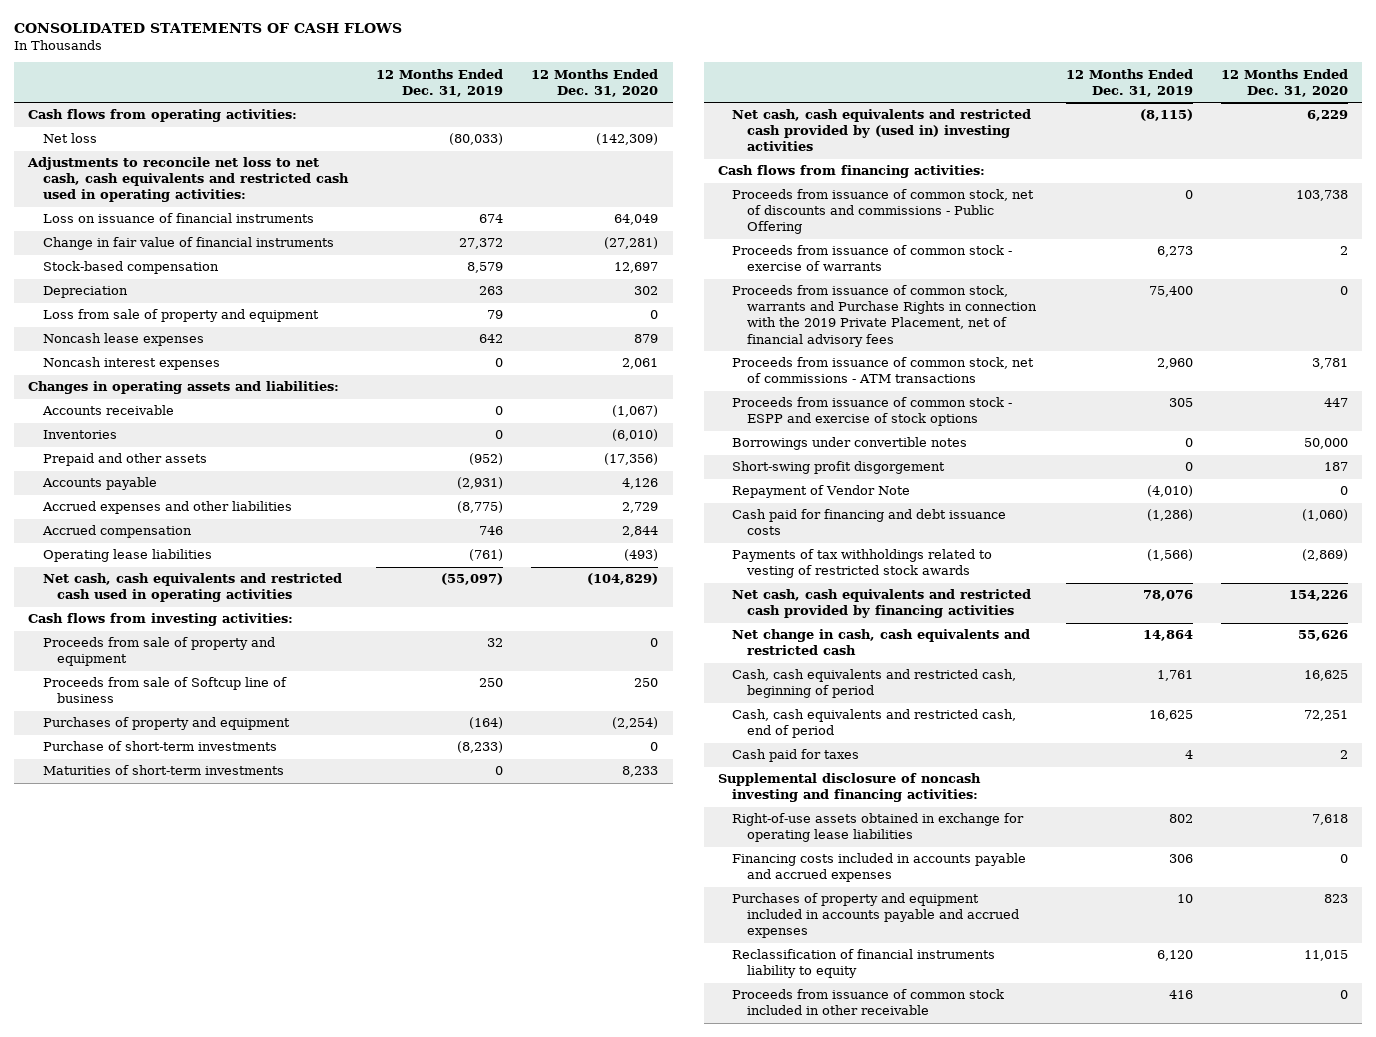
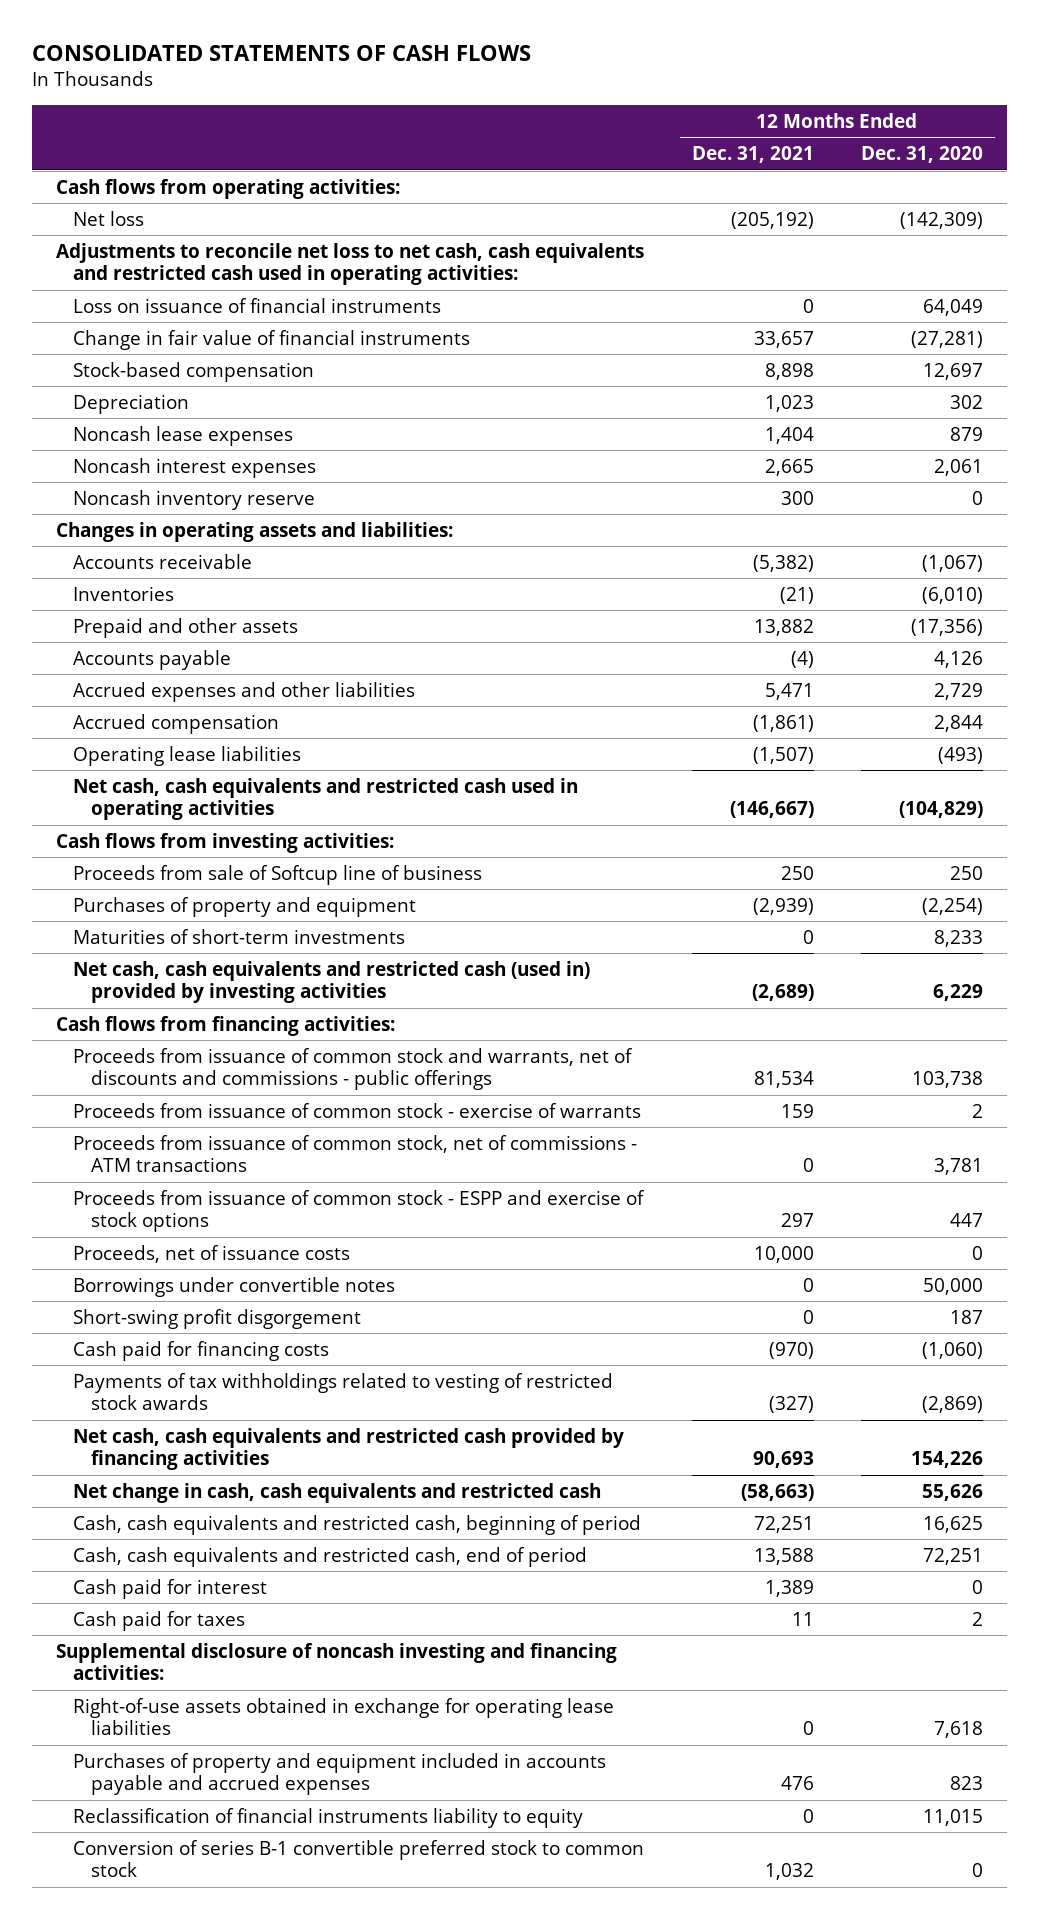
[376,68,504,97] 12 Months Ended Dec. 31, 2019 -> none
none -> [691,145,814,163] Dec. 31, 2021
[42,309,319,323] Loss from sale of property and equipment -> none
none -> [73,489,316,510] Noncash inventory reserve
[42,637,275,667] Proceeds from sale of property and equipment -> none
[42,741,277,752] Purchase of short-term investments -> none
[732,109,1032,152] Net cash, cash equivalents and restricted cash provided by (used in) investing activities -> [73,960,591,1004] Net cash, cash equivalents and restricted cash (used in) provided by investing activities
[732,189,1035,235] Proceeds from issuance of common stock, net of discounts and commissions - Public Offering -> [73,1047,634,1091] Proceeds from issuance of common stock and warrants, net of discounts and commissions - public offerings
[732,285,1037,347] Proceeds from issuance of common stock, warrants and Purchase Rights in connection with the 2019 Private Placement, net of financial advisory fees -> none
none -> [73,1244,351,1263] Proceeds, net of issuance costs
[732,485,911,499] Repayment of Vendor Note -> none
[732,509,1007,536] Cash paid for financing and debt issuance costs -> [73,1340,330,1361] Cash paid for financing costs
none -> [73,1578,268,1599] Cash paid for interest
[732,853,1027,883] Financing costs included in accounts payable and accrued expenses -> none
[732,989,1005,1016] Proceeds from issuance of common stock included in other receivable -> none
none -> [73,1839,645,1878] Conversion of series B-1 convertible preferred stock to common stock

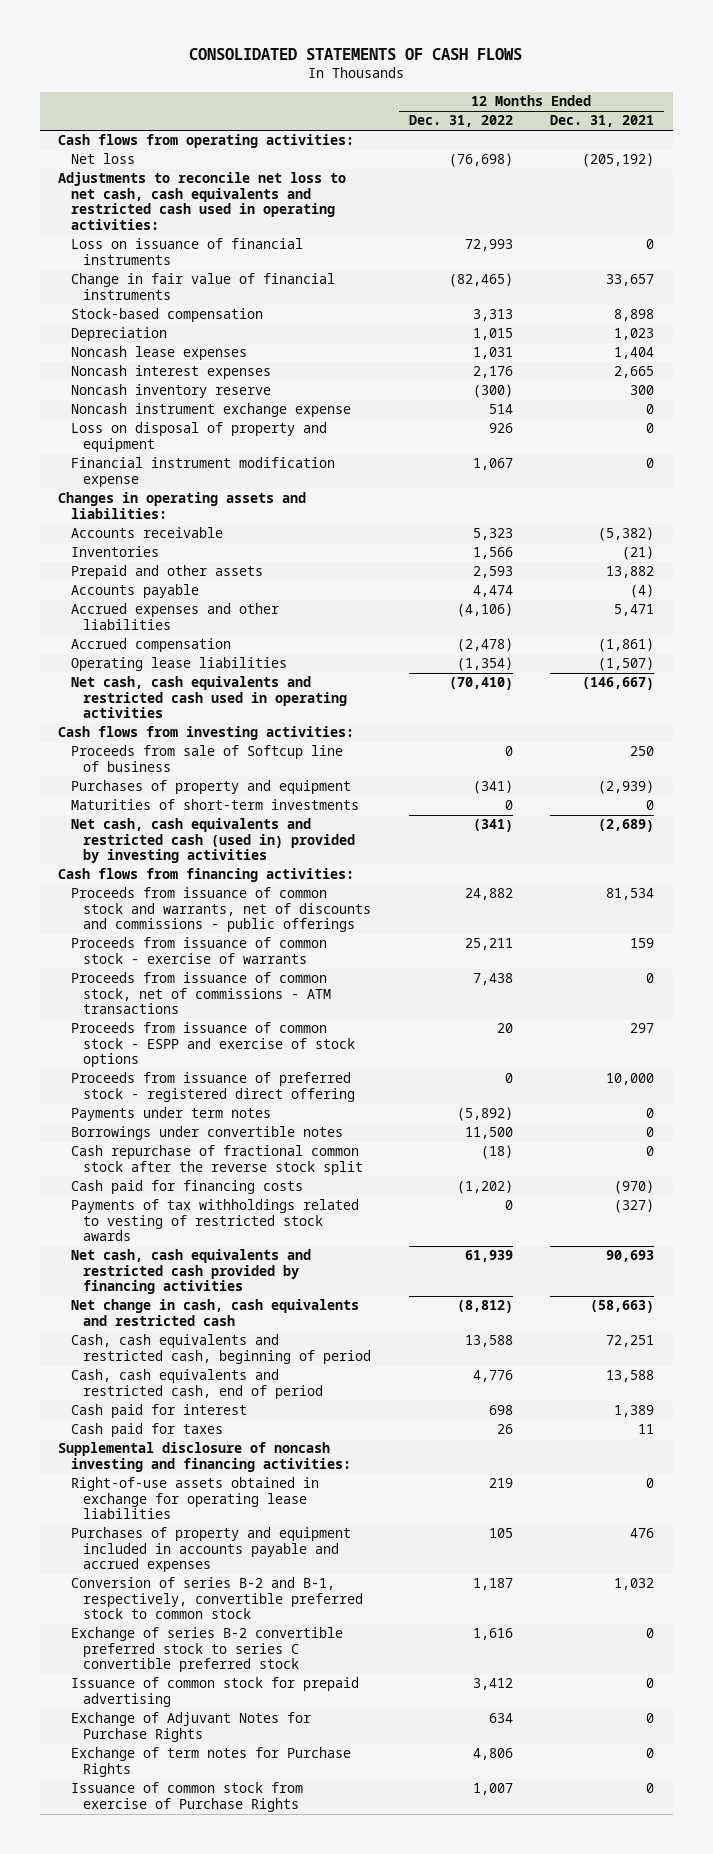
[861,145,984,163] Dec. 31, 2020 -> none
none -> [408,115,513,128] Dec. 31, 2022
none -> [70,403,351,418] Noncash instrument exchange expense
none -> [70,422,327,452] Loss on disposal of property and equipment
none -> [70,457,335,487] Financial instrument modification expense
[73,1244,351,1263] Proceeds, net of issuance costs -> [70,1072,355,1102] Proceeds from issuance of preferred stock - registered direct offering
none -> [70,1107,271,1122] Payments under term notes
[73,1308,362,1329] Short-swing profit disgorgement -> none
none -> [70,1145,363,1175] Cash repurchase of fractional common stock after the reverse stock split
[73,1807,584,1828] Reclassification of financial instruments liability to equity -> none
[73,1839,645,1878] Conversion of series B-1 convertible preferred stock to common stock -> [70,1577,363,1620] Conversion of series B-2 and B-1, respectively, convertible preferred stock to common stock
none -> [70,1627,343,1673] Exchange of series B-2 convertible preferred stock to series C convertible preferred stock
none -> [70,1677,359,1707] Issuance of common stock for prepaid advertising
none -> [70,1712,311,1742] Exchange of Adjuvant Notes for Purchase Rights
none -> [70,1747,351,1777] Exchange of term notes for Purchase Rights
none -> [70,1782,303,1812] Issuance of common stock from exercise of Purchase Rights

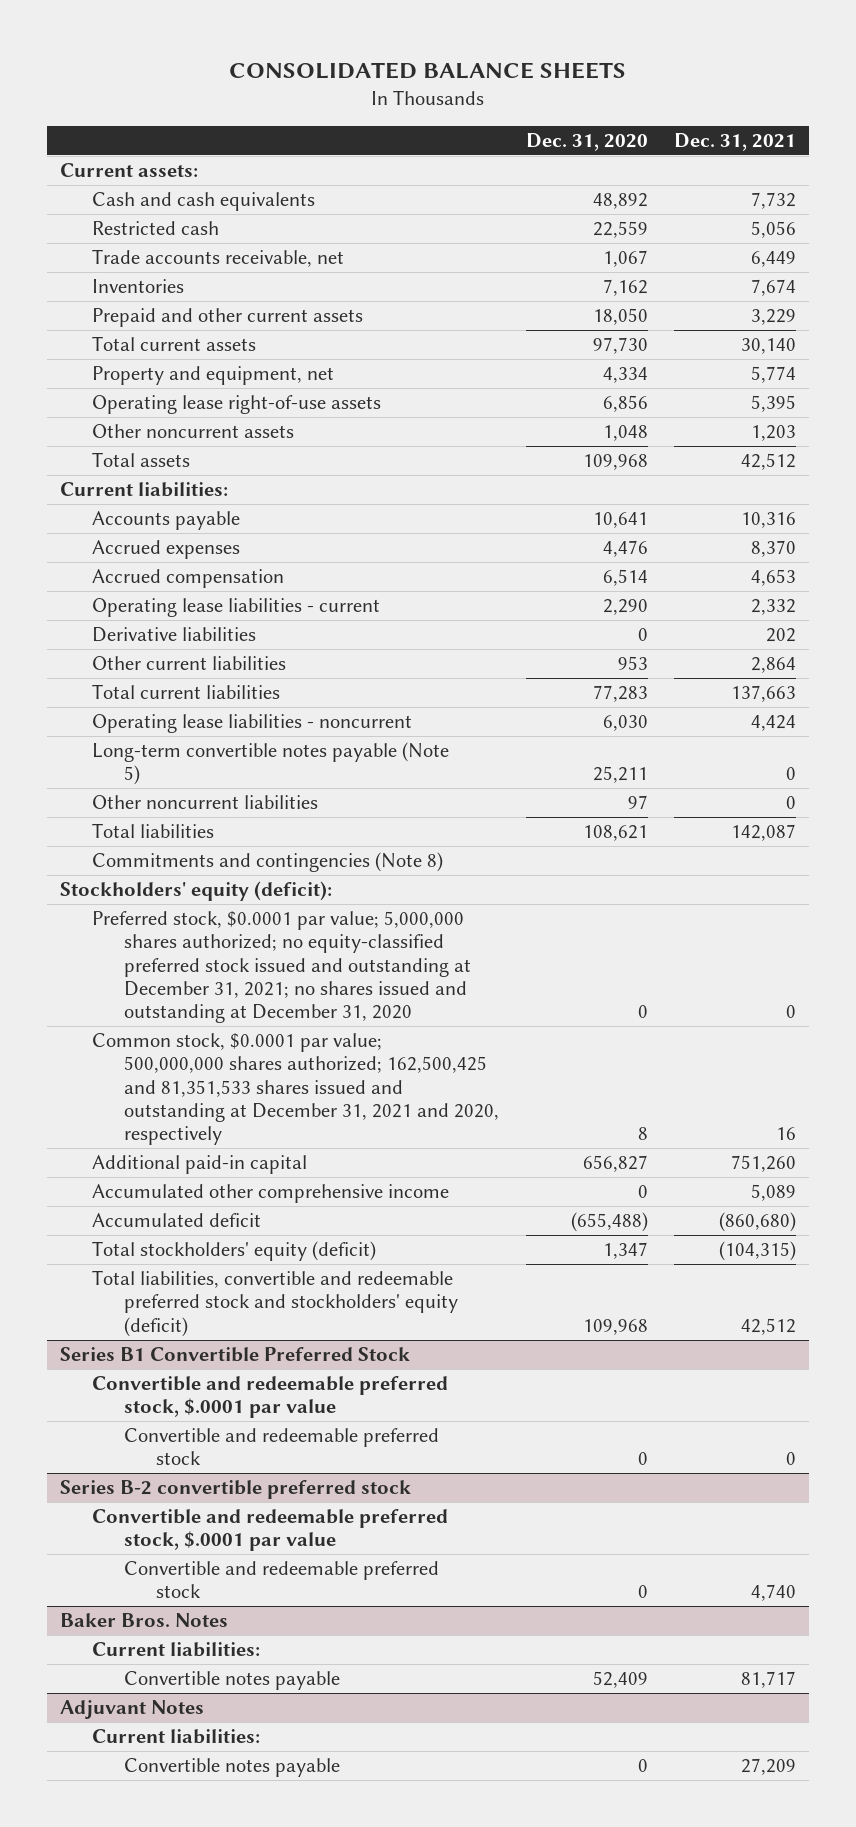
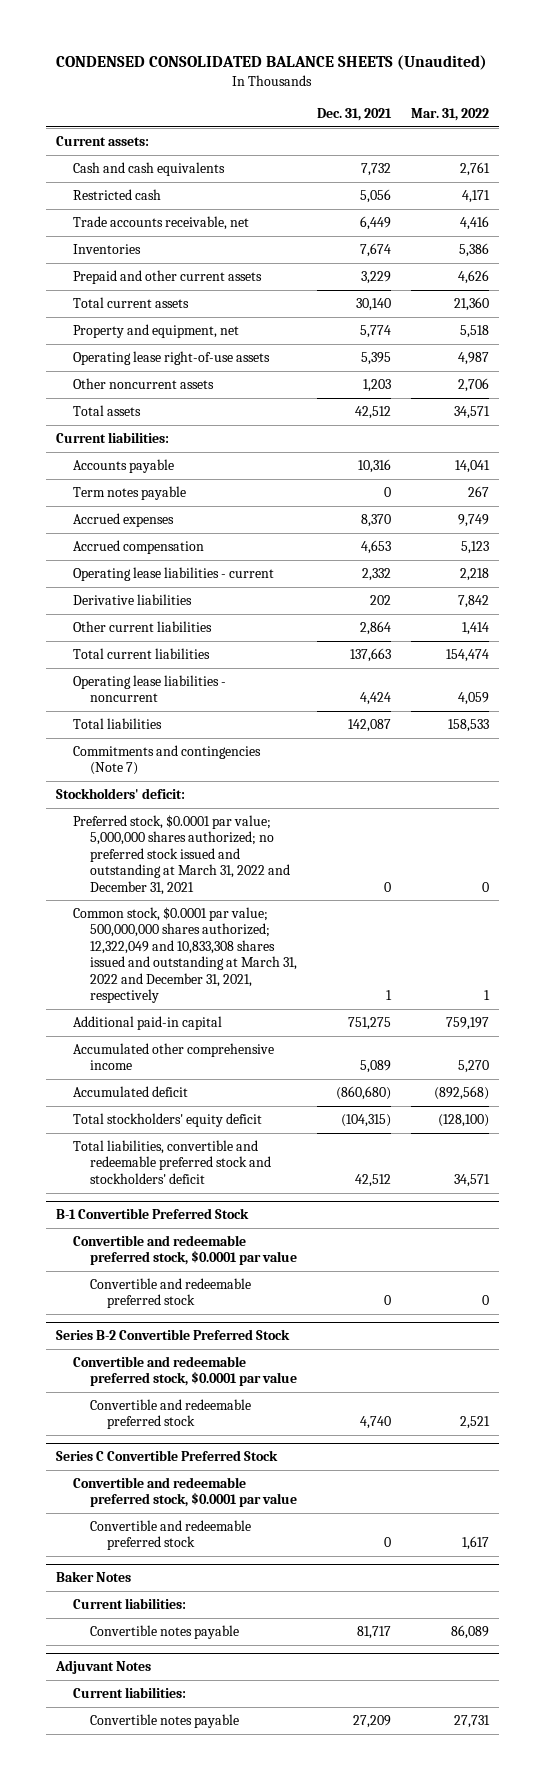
[229,62,627,80] CONSOLIDATED BALANCE SHEETS -> [56,55,488,71] CONDENSED CONSOLIDATED BALANCE SHEETS (Unaudited)
[525,132,648,151] Dec. 31, 2020 -> none
none -> [410,108,489,122] Mar. 31, 2022
none -> [72,486,186,501] Term notes payable
[91,742,449,786] Long-term convertible notes payable (Note 5) -> none
[91,795,318,810] Other noncurrent liabilities -> none
[91,852,443,873] Commitments and contingencies (Note 8) -> [72,745,261,776] Commitments and contingencies (Note 7)
[59,881,332,902] Stockholders' equity (deficit): -> [55,788,185,800] Stockholders' deficit:
[91,911,472,1024] Preferred stock, $0.0001 par value; 5,000,000 shares authorized; no equity-classified preferred stock issued and outstanding at December 31, 2021; no shares issued and outstanding at December 31, 2020 -> [72,815,290,895] Preferred stock, $0.0001 par value; 5,000,000 shares authorized; no preferred stock issued and outstanding at March 31, 2022 and December 31, 2021
[91,1033,500,1146] Common stock, $0.0001 par value; 500,000,000 shares authorized; 162,500,425 and 81,351,533 shares issued and outstanding at December 31, 2021 and 2020, respectively -> [72,907,297,1003] Common stock, $0.0001 par value; 500,000,000 shares authorized; 12,322,049 and 10,833,308 shares issued and outstanding at March 31, 2022 and December 31, 2021, respectively
[776,1127,797,1141] 16 -> [385,989,392,1000] 1
[731,1155,797,1173] 751,260 -> [347,1017,391,1031] 751,275
[91,1241,376,1262] Total stockholders' equity (deficit) -> [72,1113,262,1128] Total stockholders' equity deficit
[91,1270,459,1337] Total liabilities, convertible and redeemable preferred stock and stockholders' equity (deficit) -> [72,1140,271,1184] Total liabilities, convertible and redeemable preferred stock and stockholders' deficit
[59,1347,410,1363] Series B1 Convertible Preferred Stock -> [55,1208,249,1220] B-1 Convertible Preferred Stock
[91,1376,448,1419] Convertible and redeemable preferred stock, $.0001 par value -> [72,1235,297,1266] Convertible and redeemable preferred stock, $0.0001 par value
[59,1480,411,1500] Series B-2 convertible preferred stock -> [55,1329,290,1341] Series B-2 Convertible Preferred Stock
[91,1509,448,1552] Convertible and redeemable preferred stock, $.0001 par value -> [72,1356,297,1387] Convertible and redeemable preferred stock, $0.0001 par value
none -> [55,1450,278,1462] Series C Convertible Preferred Stock
none -> [72,1477,297,1508] Convertible and redeemable preferred stock, $0.0001 par value
none -> [89,1520,251,1551] Convertible and redeemable preferred stock
[59,1613,228,1628] Baker Bros. Notes -> [55,1571,131,1583] Baker Notes

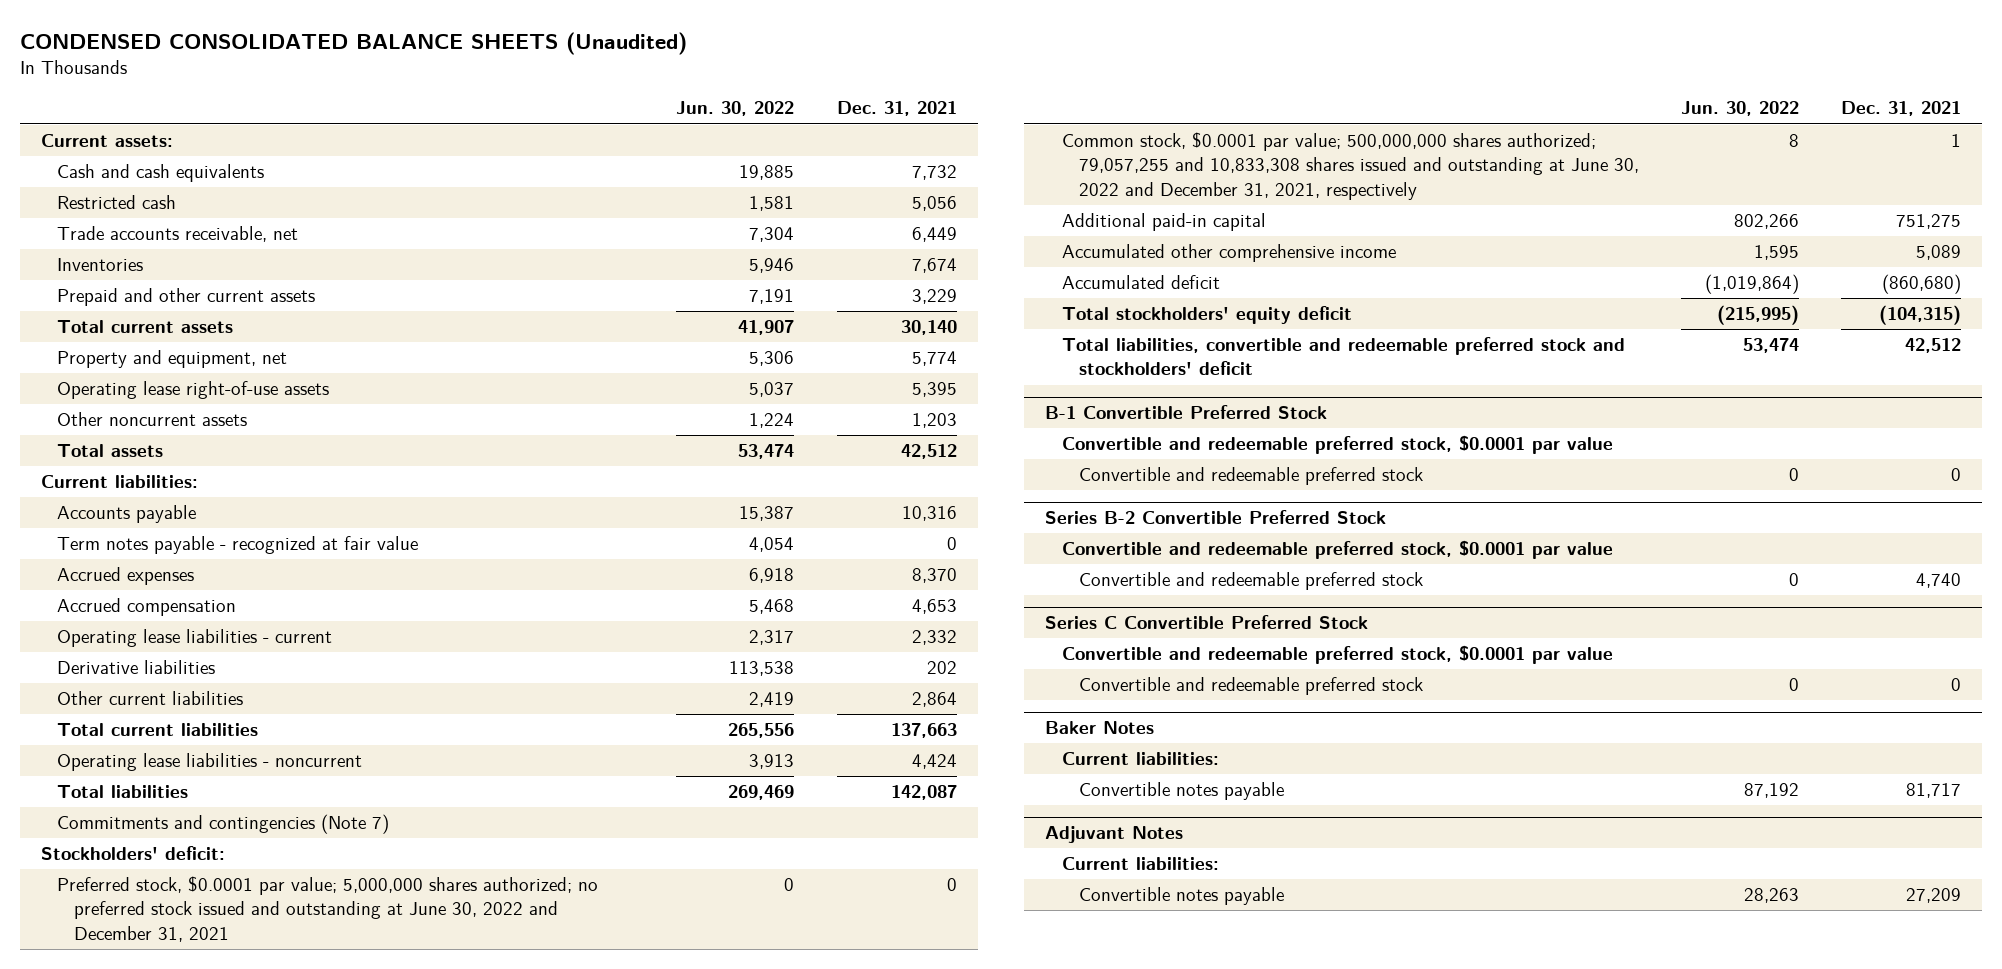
[410,108,489,122] Mar. 31, 2022 -> none
none -> [676,101,795,117] Jun. 30, 2022
[72,486,186,501] Term notes payable -> [57,536,419,555] Term notes payable - recognized at fair value
[72,815,290,895] Preferred stock, $0.0001 par value; 5,000,000 shares authorized; no preferred stock issued and outstanding at March 31, 2022 and December 31, 2021 -> [57,876,599,942] Preferred stock, $0.0001 par value; 5,000,000 shares authorized; no preferred stock issued and outstanding at June 30, 2022 and December 31, 2021
[72,907,297,1003] Common stock, $0.0001 par value; 500,000,000 shares authorized; 12,322,049 and 10,833,308 shares issued and outstanding at March 31, 2022 and December 31, 2021, respectively -> [1062,132,1639,200] Common stock, $0.0001 par value; 500,000,000 shares authorized; 79,057,255 and 10,833,308 shares issued and outstanding at June 30, 2022 and December 31, 2021, respectively

